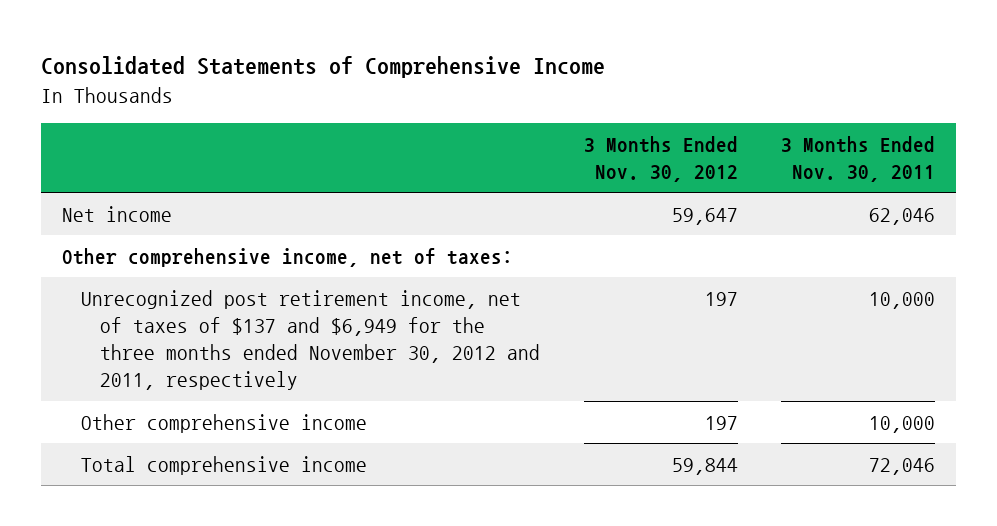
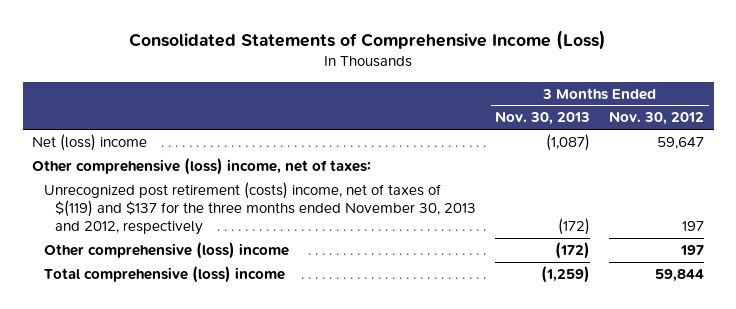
[40,56,605,79] Consolidated Statements of Comprehensive Income -> [129,30,607,51] Consolidated Statements of Comprehensive Income (Loss)
[780,135,935,182] 3 Months Ended Nov. 30, 2011 -> none
none -> [495,112,591,126] Nov. 30, 2013
[62,205,173,222] Net income -> [32,134,148,152] Net (loss) income
[62,247,514,267] Other comprehensive income, net of taxes: -> [32,158,372,176] Other comprehensive (loss) income, net of taxes:
[81,289,541,391] Unrecognized post retirement income, net of taxes of $137 and $6,949 for the three months ended November 30, 2012 and 2011, respectively -> [43,182,477,236] Unrecognized post retirement (costs) income, net of taxes of $(119) and $137 for the three months ended November 30, 2013 and 2012, respectively
[81,413,368,433] Other comprehensive income -> [43,242,289,260] Other comprehensive (loss) income
[81,455,368,475] Total comprehensive income -> [43,266,285,284] Total comprehensive (loss) income

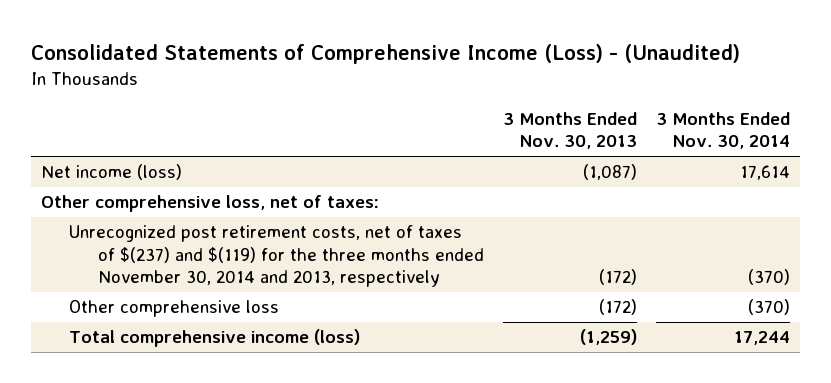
[129,30,607,51] Consolidated Statements of Comprehensive Income (Loss) -> [31,44,741,65] Consolidated Statements of Comprehensive Income (Loss) - (Unaudited)
[609,112,705,126] Nov. 30, 2012 -> none
none -> [656,111,791,150] 3 Months Ended Nov. 30, 2014
[32,134,148,152] Net (loss) income -> [40,164,182,181] Net income (loss)
[32,158,372,176] Other comprehensive (loss) income, net of taxes: -> [40,195,379,213] Other comprehensive loss, net of taxes:
[43,182,477,236] Unrecognized post retirement (costs) income, net of taxes of $(119) and $137 for the three months ended November 30, 2013 and 2012, respectively -> [69,225,484,288] Unrecognized post retirement costs, net of taxes of $(237) and $(119) for the three months ended November 30, 2014 and 2013, respectively
[43,242,289,260] Other comprehensive (loss) income -> [69,300,280,318] Other comprehensive loss
[43,266,285,284] Total comprehensive (loss) income -> [69,329,361,348] Total comprehensive income (loss)

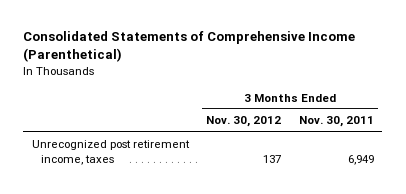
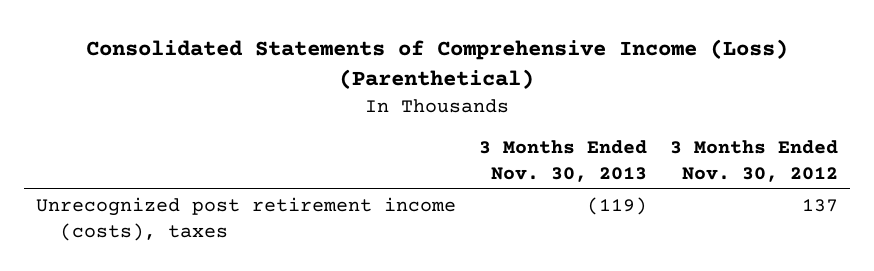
[23,31,356,63] Consolidated Statements of Comprehensive Income (Parenthetical) -> [85,38,788,90] Consolidated Statements of Comprehensive Income (Loss) (Parenthetical)
[298,116,374,128] Nov. 30, 2011 -> none
none -> [478,140,647,182] 3 Months Ended Nov. 30, 2013
[32,140,191,166] Unrecognized post retirement income, taxes -> [35,197,456,241] Unrecognized post retirement income (costs), taxes

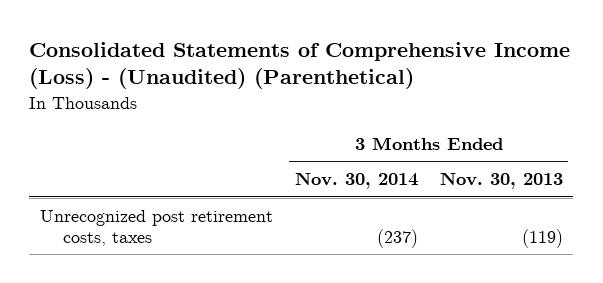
[85,38,788,90] Consolidated Statements of Comprehensive Income (Loss) (Parenthetical) -> [29,41,571,90] Consolidated Statements of Comprehensive Income (Loss) - (Unaudited) (Parenthetical)
[670,140,839,182] 3 Months Ended Nov. 30, 2012 -> none
none -> [294,172,418,190] Nov. 30, 2014
[35,197,456,241] Unrecognized post retirement income (costs), taxes -> [40,209,274,246] Unrecognized post retirement costs, taxes

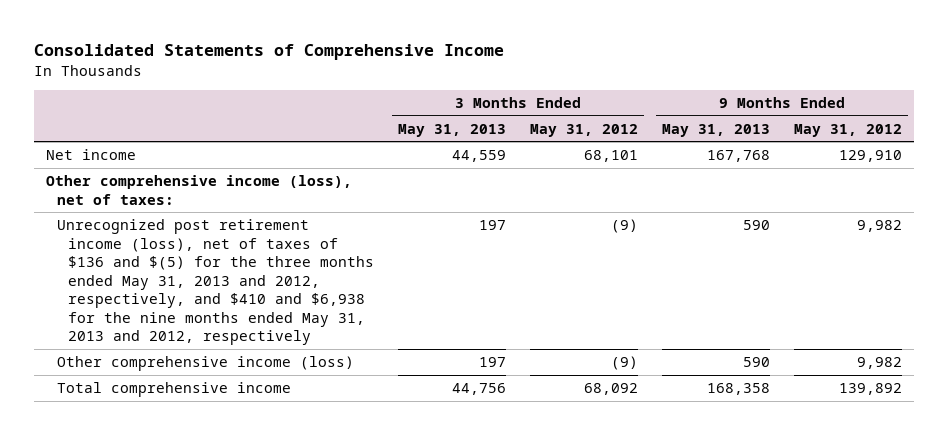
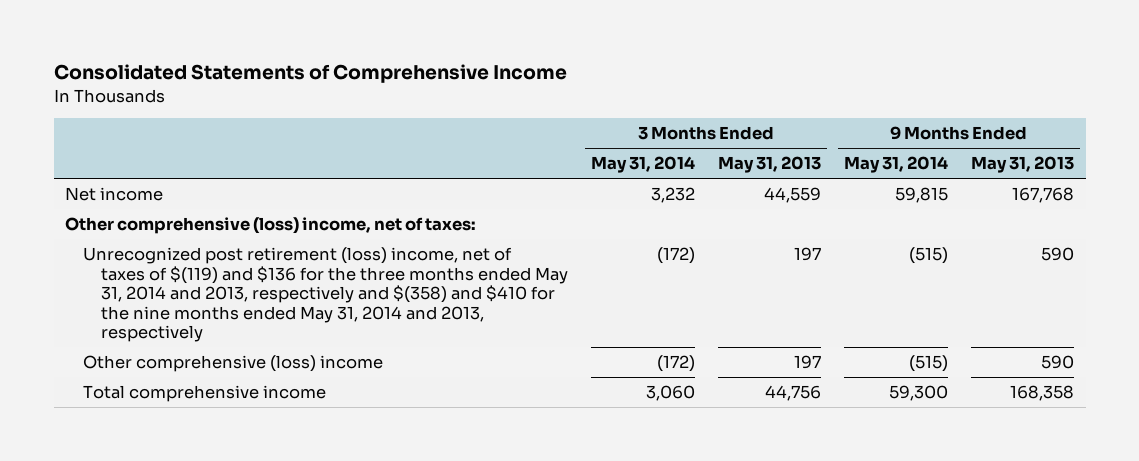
[530,123,639,137] May 31, 2012 -> none
[794,123,903,137] May 31, 2012 -> none
none -> [590,156,695,174] May 31, 2014
none -> [843,156,948,174] May 31, 2014
[46,174,353,205] Other comprehensive income (loss), net of taxes: -> [65,217,477,235] Other comprehensive (loss) income, net of taxes:
[57,218,375,346] Unrecognized post retirement income (loss), net of taxes of $136 and $(5) for the three months ended May 31, 2013 and 2012, respectively, and $410 and $6,938 for the nine months ended May 31, 2013 and 2012, respectively -> [82,247,568,343] Unrecognized post retirement (loss) income, net of taxes of $(119) and $136 for the three months ended May 31, 2014 and 2013, respectively and $(358) and $410 for the nine months ended May 31, 2014 and 2013, respectively
[57,355,355,371] Other comprehensive income (loss) -> [82,355,383,373] Other comprehensive (loss) income

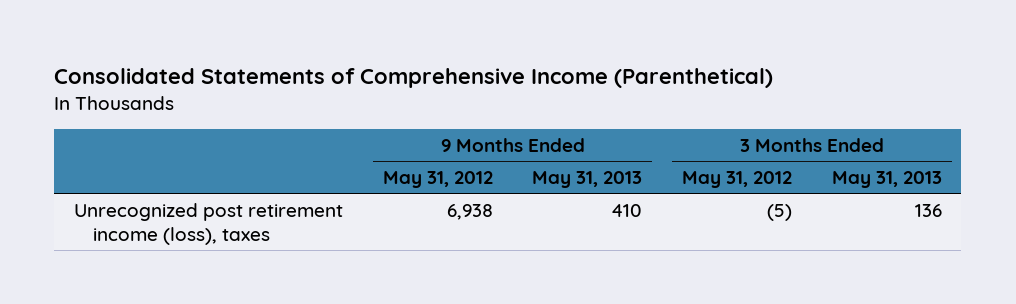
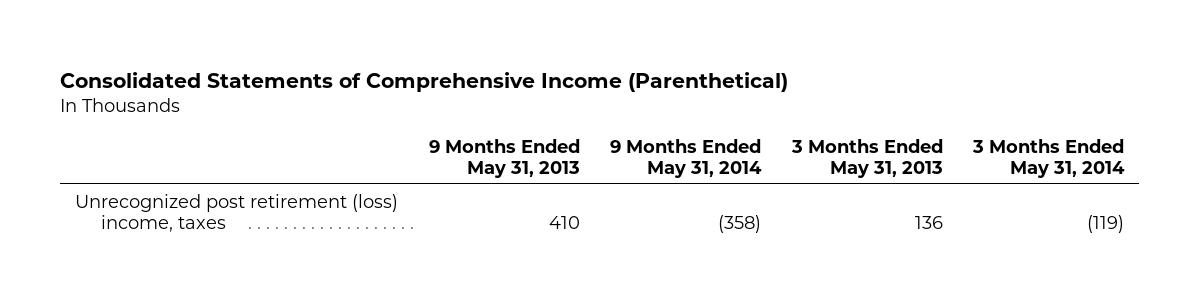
[382,171,493,189] May 31, 2012 -> none
[681,171,792,189] May 31, 2012 -> none
none -> [610,138,763,178] 9 Months Ended May 31, 2014
none -> [972,138,1126,178] 3 Months Ended May 31, 2014
[74,202,344,245] Unrecognized post retirement income (loss), taxes -> [75,193,399,232] Unrecognized post retirement (loss) income, taxes

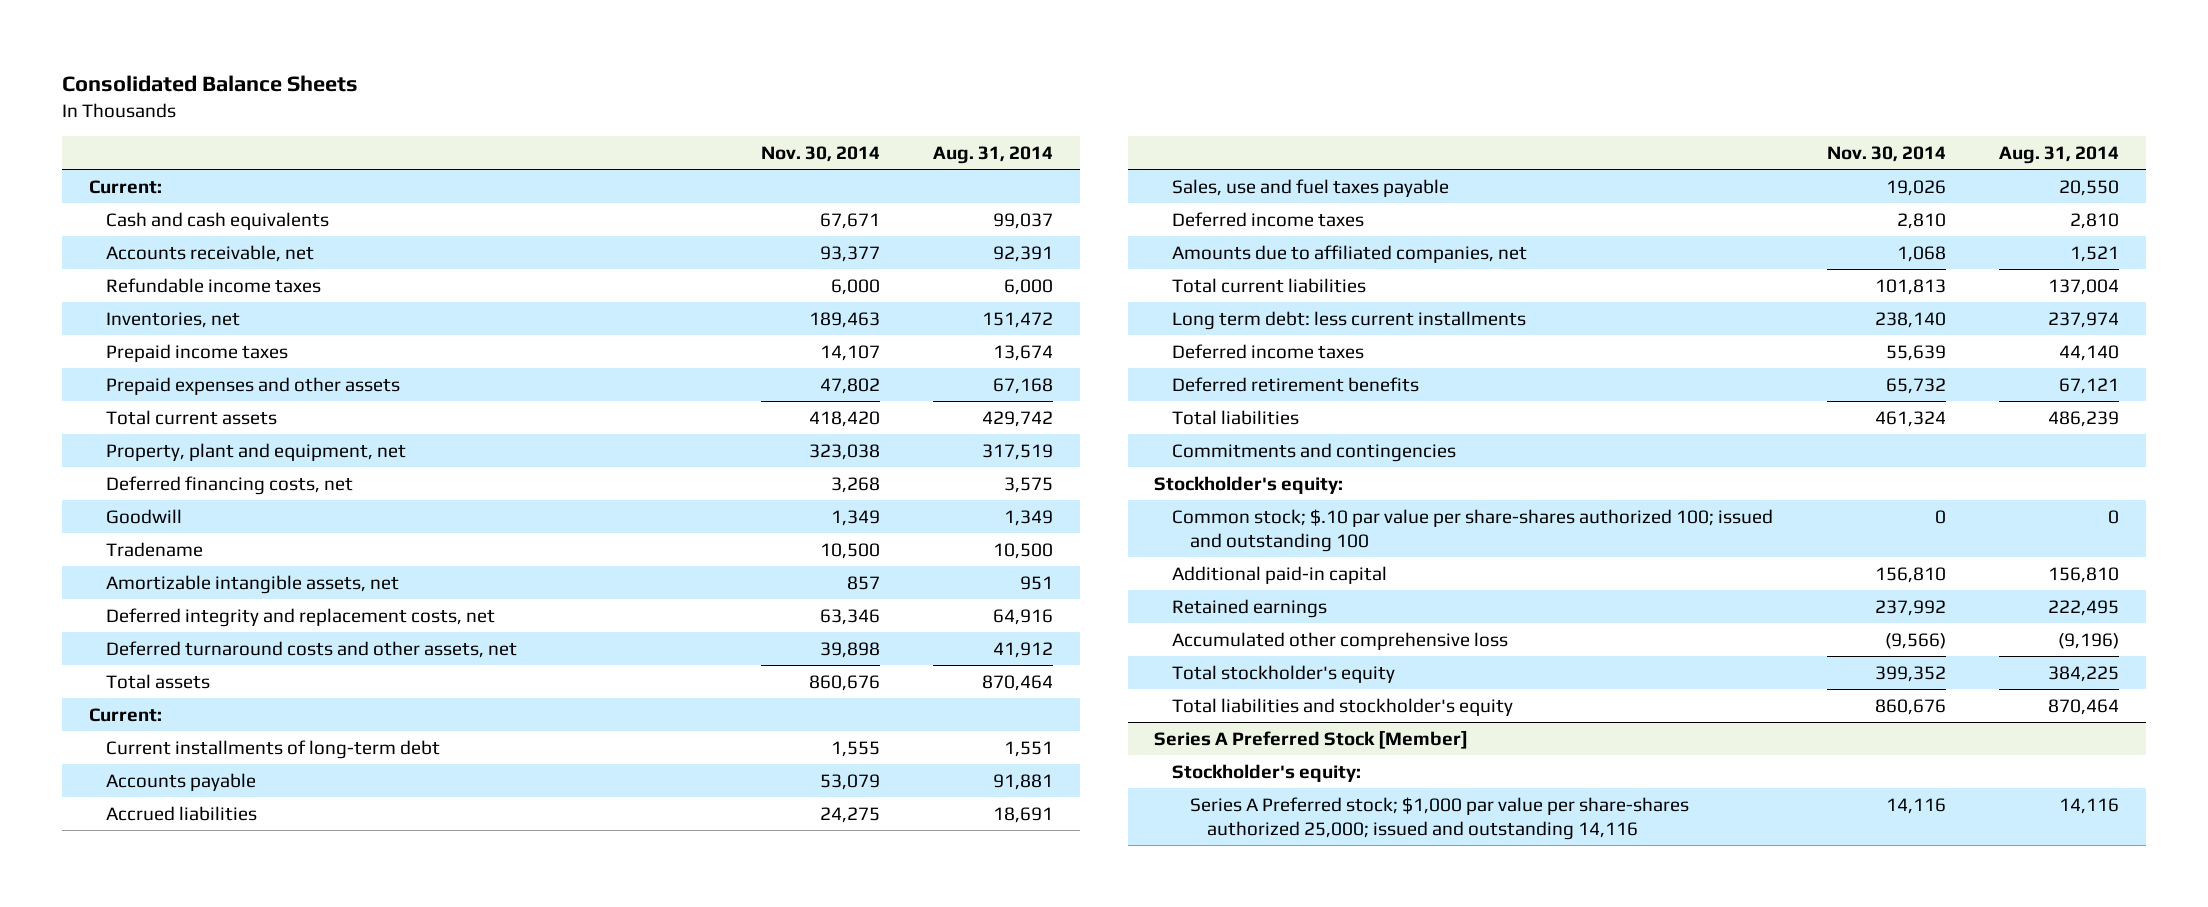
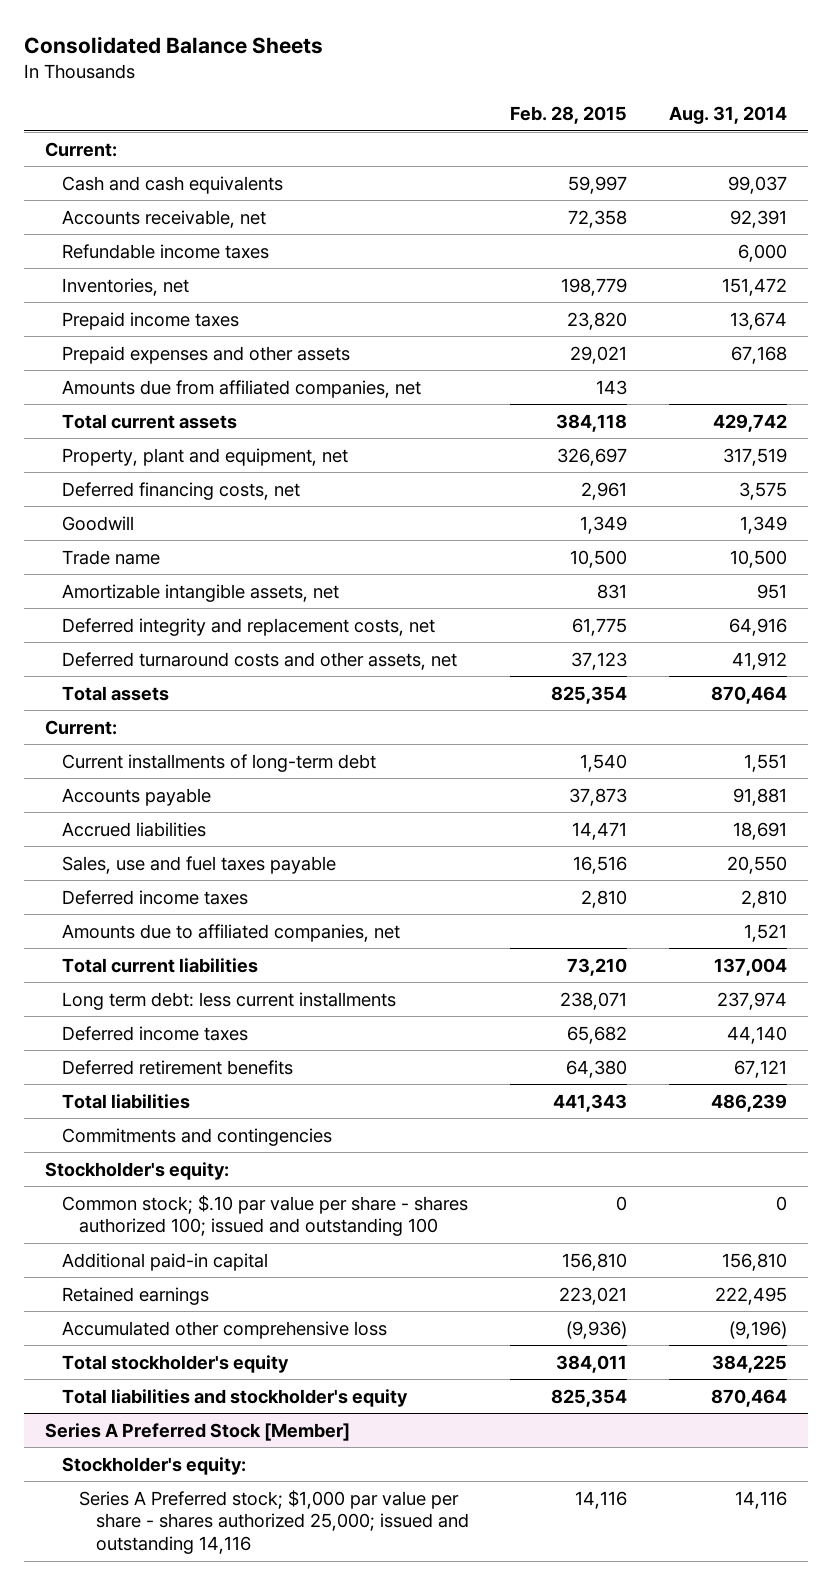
[760,145,880,162] Nov. 30, 2014 -> none
none -> [510,106,628,125] Feb. 28, 2015
none -> [62,379,422,398] Amounts due from affiliated companies, net
[106,541,204,557] Tradename -> [62,549,161,565] Trade name
[1171,508,1773,552] Common stock; $.10 par value per share-shares authorized 100; issued and outstanding 100 -> [62,1194,469,1237] Common stock; $.10 par value per share - shares authorized 100; issued and outstanding 100
[1189,796,1689,840] Series A Preferred stock; $1,000 par value per share-shares authorized 25,000; issued and outstanding 14,116 -> [79,1489,470,1555] Series A Preferred stock; $1,000 par value per share - shares authorized 25,000; issued and outstanding 14,116

